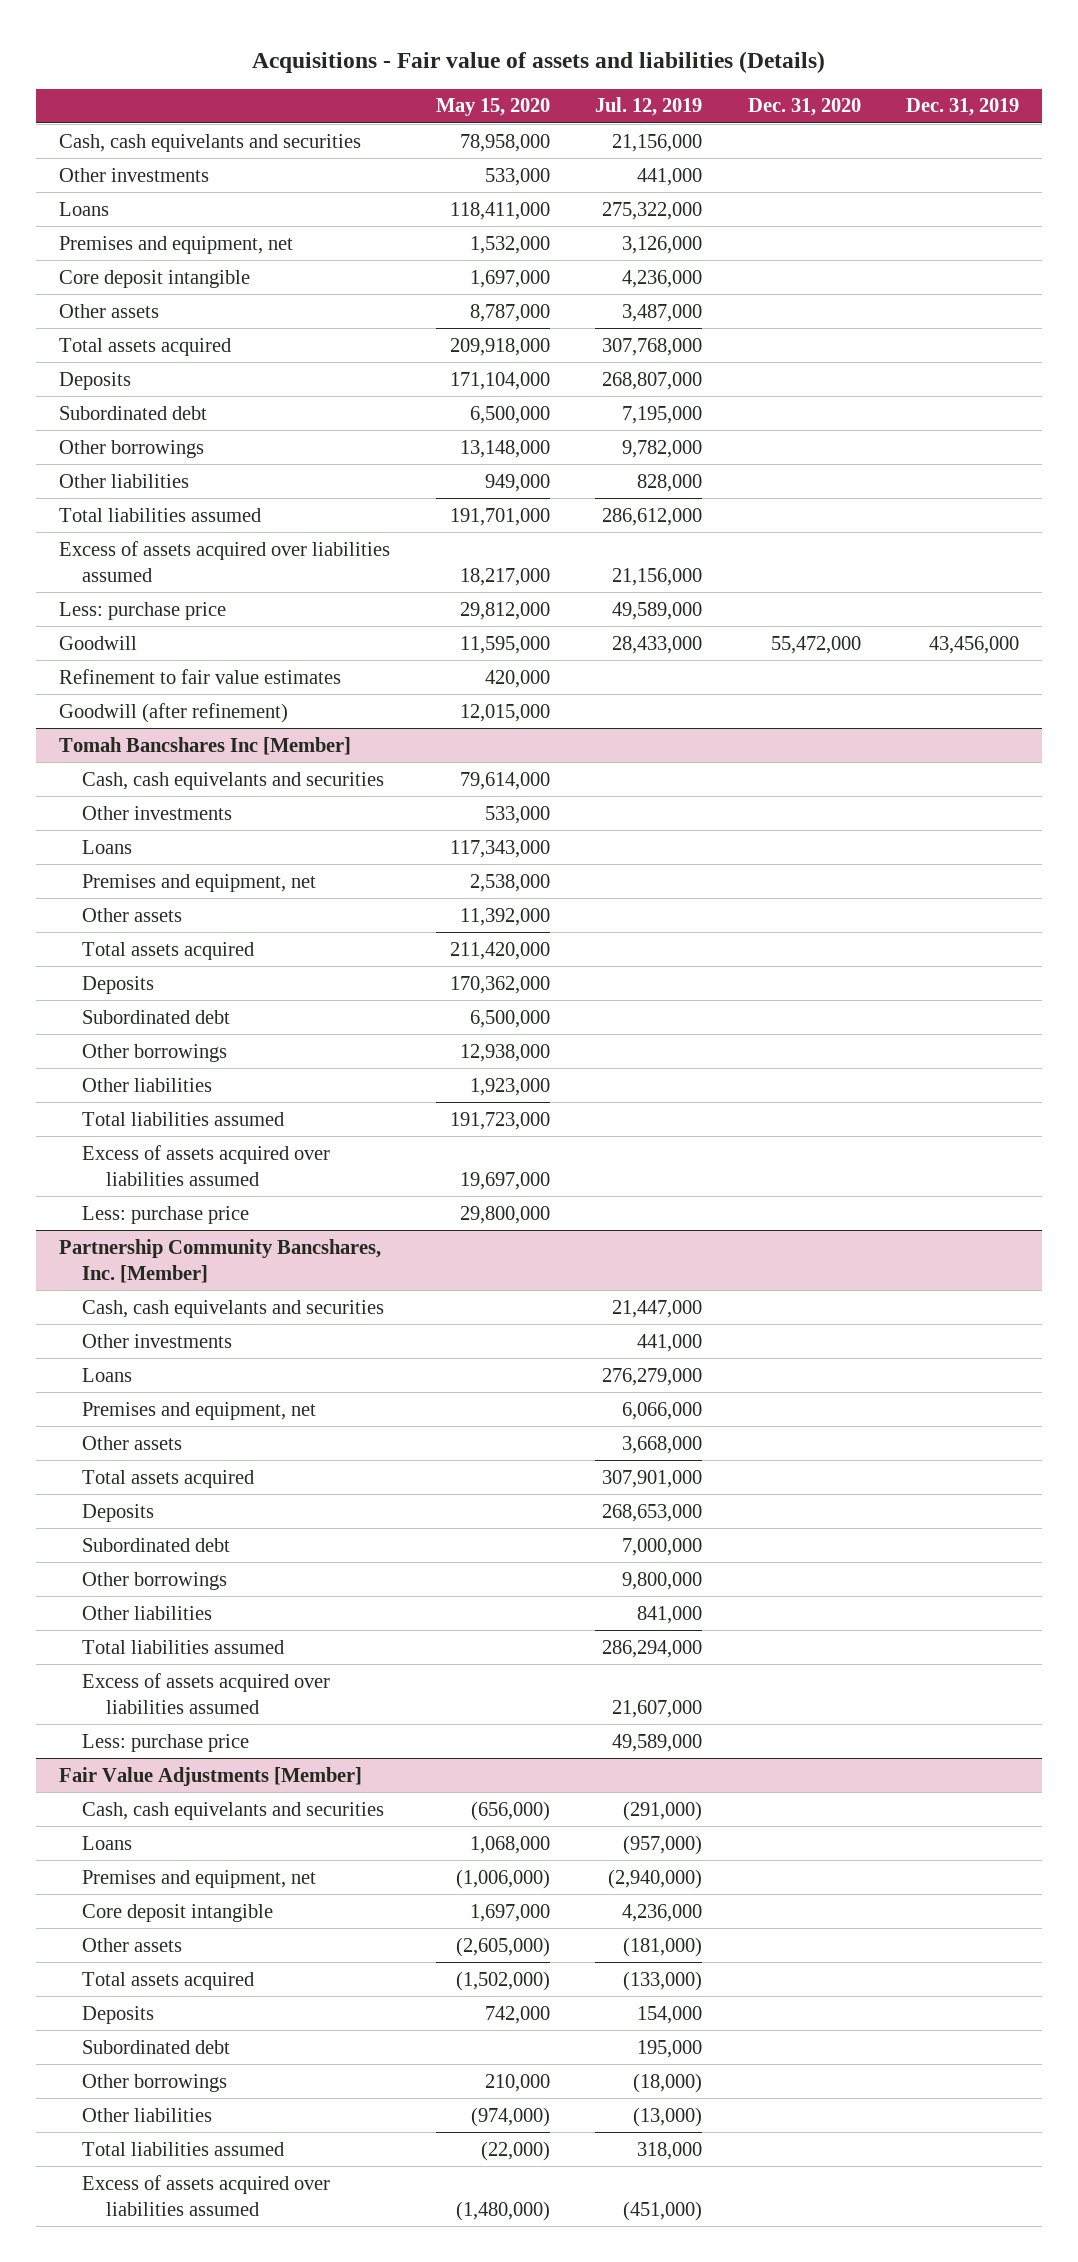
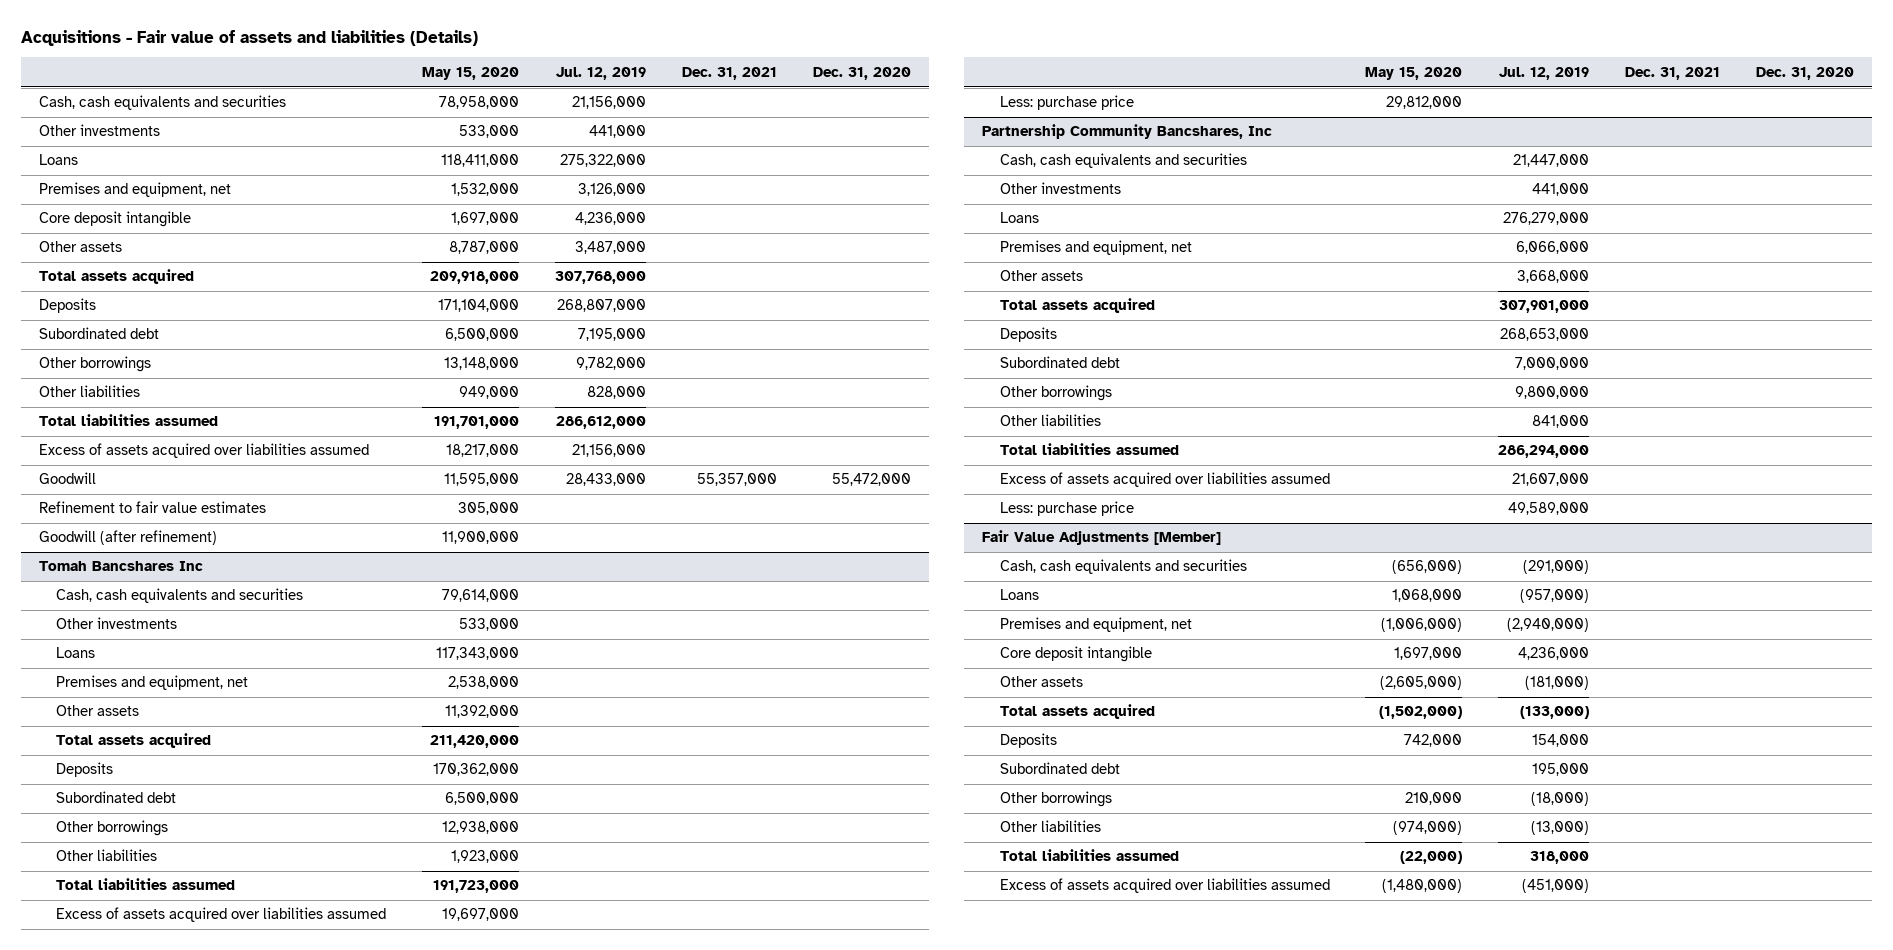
[906,98,1020,117] Dec. 31, 2019 -> none
none -> [681,66,777,80] Dec. 31, 2021
[58,133,361,152] Cash, cash equivelants and securities -> [38,95,286,111] Cash, cash equivalents and securities
[58,601,226,620] Less: purchase price -> none
[484,669,550,688] 420,000 -> [457,502,519,516] 305,000
[459,703,550,722] 12,015,000 -> [441,531,519,545] 11,900,000
[58,736,351,755] Tomah Bancshares Inc [Member] -> [38,561,203,572] Tomah Bancshares Inc
[82,771,385,790] Cash, cash equivelants and securities -> [56,588,304,604] Cash, cash equivalents and securities
[459,1205,550,1224] 29,800,000 -> [1386,96,1463,110] 29,812,000
[58,1238,381,1283] Partnership Community Bancshares, Inc. [Member] -> [982,124,1273,140] Partnership Community Bancshares, Inc
[82,1299,385,1318] Cash, cash equivelants and securities -> [999,153,1247,169] Cash, cash equivalents and securities
[82,1801,385,1820] Cash, cash equivelants and securities -> [999,559,1247,575] Cash, cash equivalents and securities

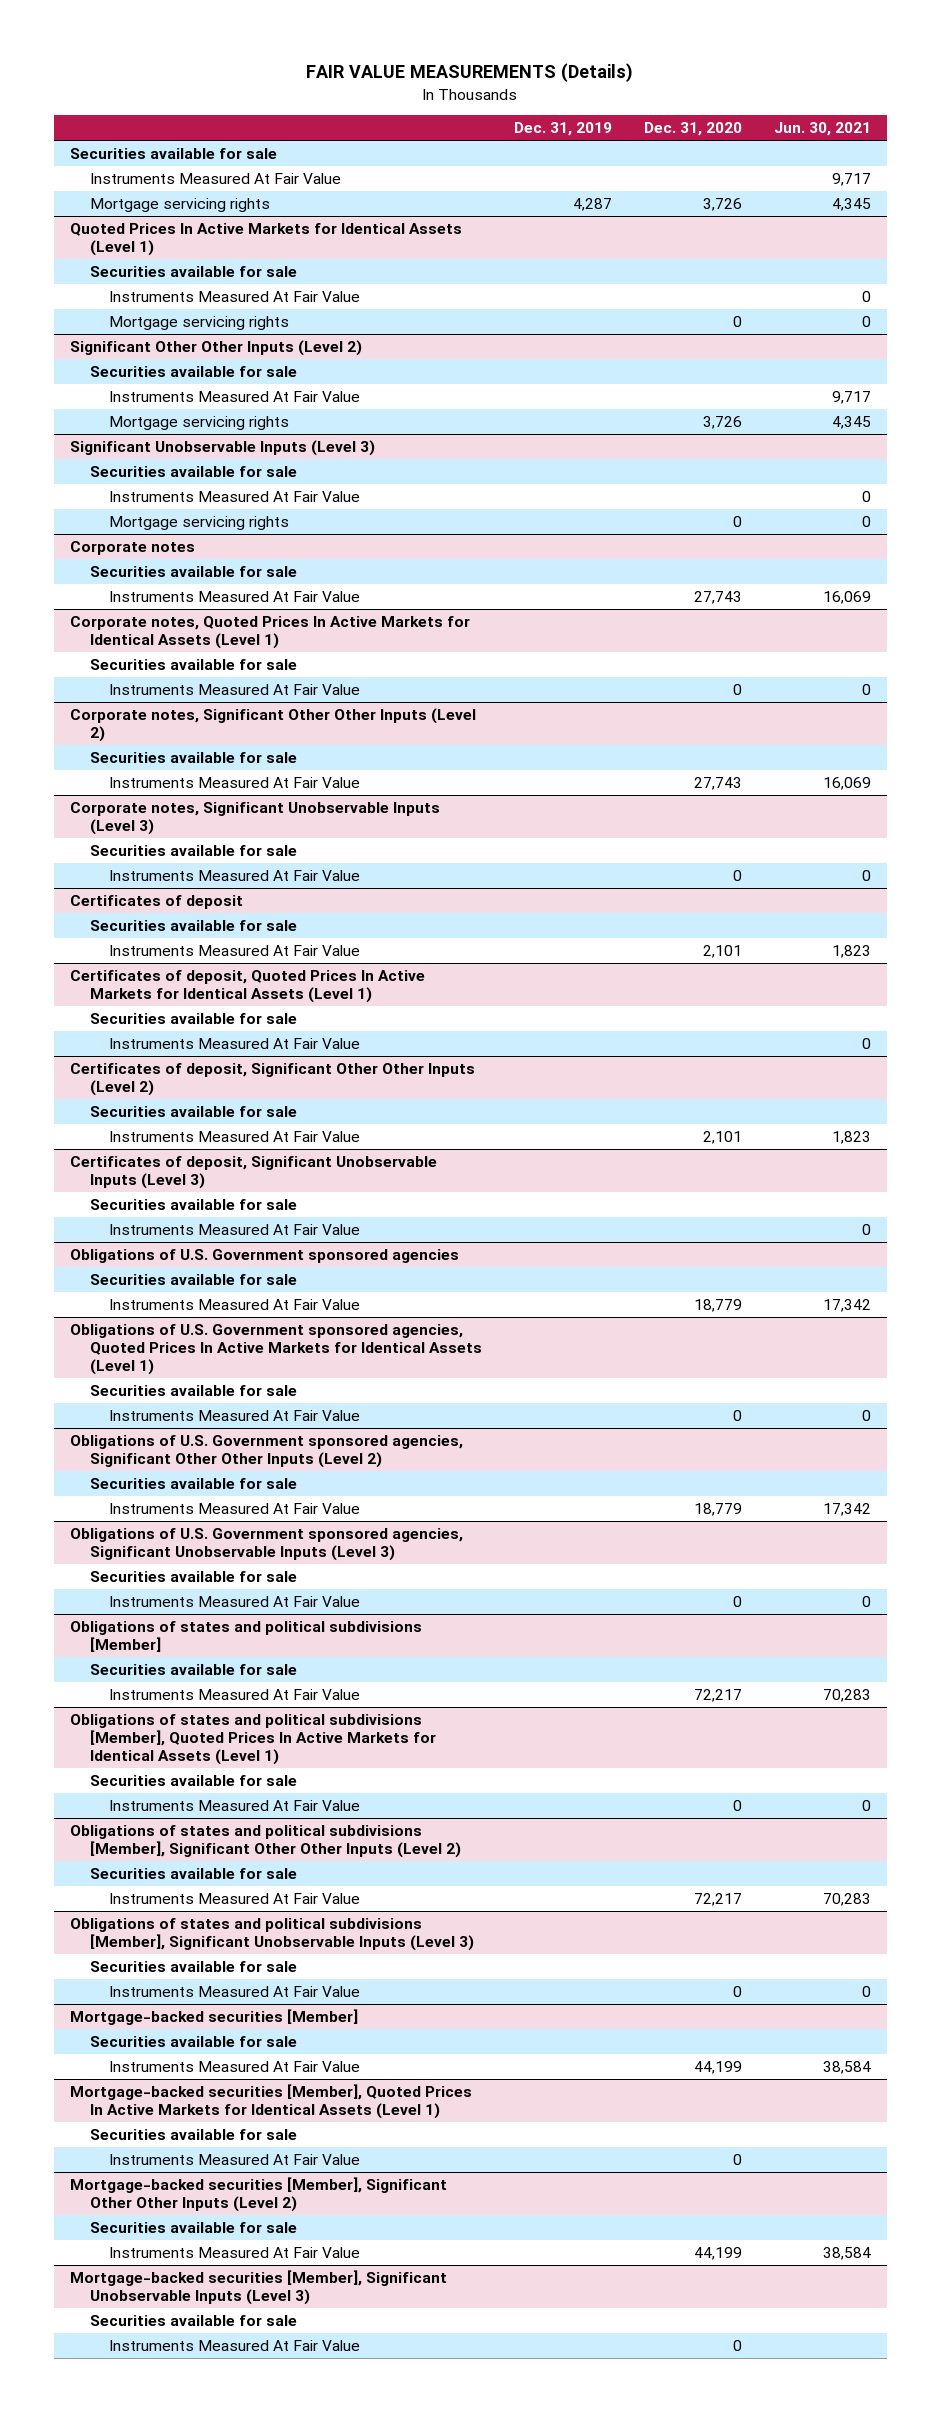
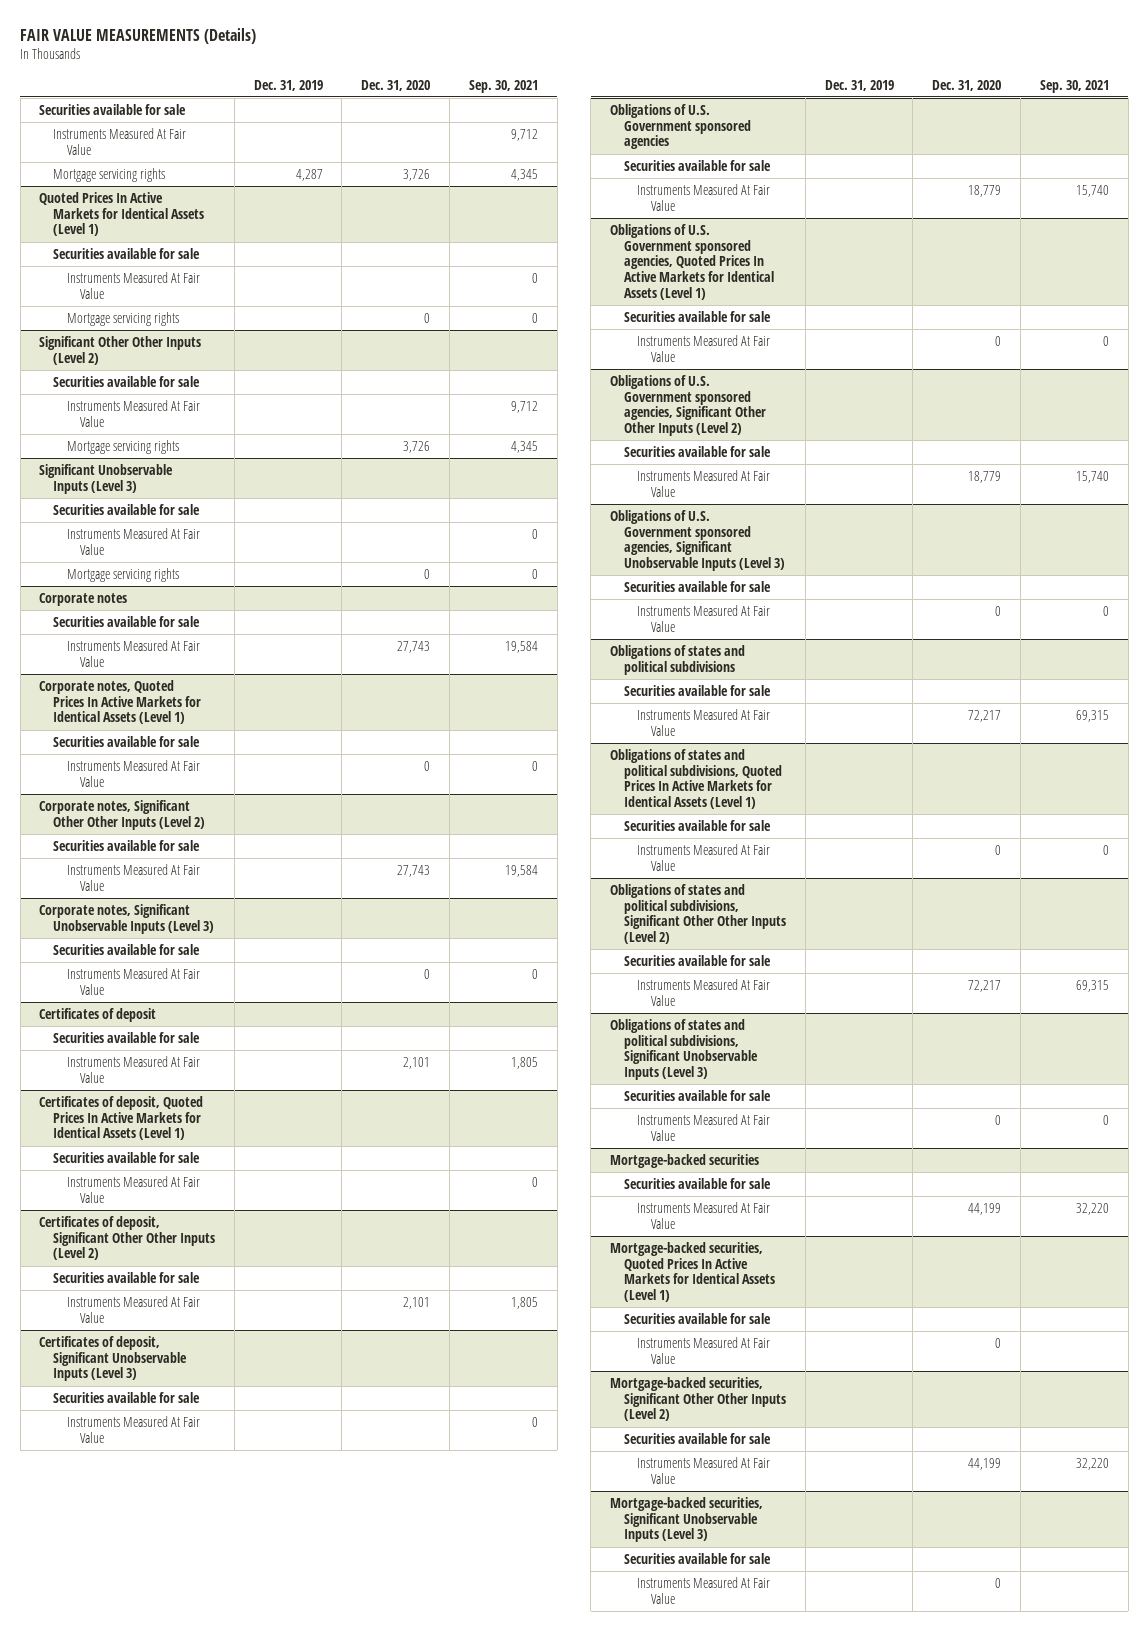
[773,122,871,137] Jun. 30, 2021 -> none
none -> [468,79,538,93] Sep. 30, 2021
[70,1620,423,1653] Obligations of states and political subdivisions [Member] -> [610,644,746,675] Obligations of states and political subdivisions
[70,1713,436,1766] Obligations of states and political subdivisions [Member], Quoted Prices In Active Markets for Identical Assets (Level 1) -> [610,748,782,810] Obligations of states and political subdivisions, Quoted Prices In Active Markets for Identical Assets (Level 1)
[70,1824,461,1859] Obligations of states and political subdivisions [Member], Significant Other Other Inputs (Level 2) -> [610,883,786,945] Obligations of states and political subdivisions, Significant Other Other Inputs (Level 2)
[70,1917,474,1952] Obligations of states and political subdivisions [Member], Significant Unobservable Inputs (Level 3) -> [610,1018,758,1081] Obligations of states and political subdivisions, Significant Unobservable Inputs (Level 3)
[70,2008,359,2025] Mortgage-backed securities [Member] -> [610,1153,760,1168] Mortgage-backed securities
[70,2083,473,2120] Mortgage-backed securities [Member], Quoted Prices In Active Markets for Identical Assets (Level 1) -> [610,1241,775,1303] Mortgage-backed securities, Quoted Prices In Active Markets for Identical Assets (Level 1)
[70,2176,448,2213] Mortgage-backed securities [Member], Significant Other Other Inputs (Level 2) -> [610,1376,786,1422] Mortgage-backed securities, Significant Other Other Inputs (Level 2)
[70,2269,448,2306] Mortgage-backed securities [Member], Significant Unobservable Inputs (Level 3) -> [610,1496,764,1543] Mortgage-backed securities, Significant Unobservable Inputs (Level 3)

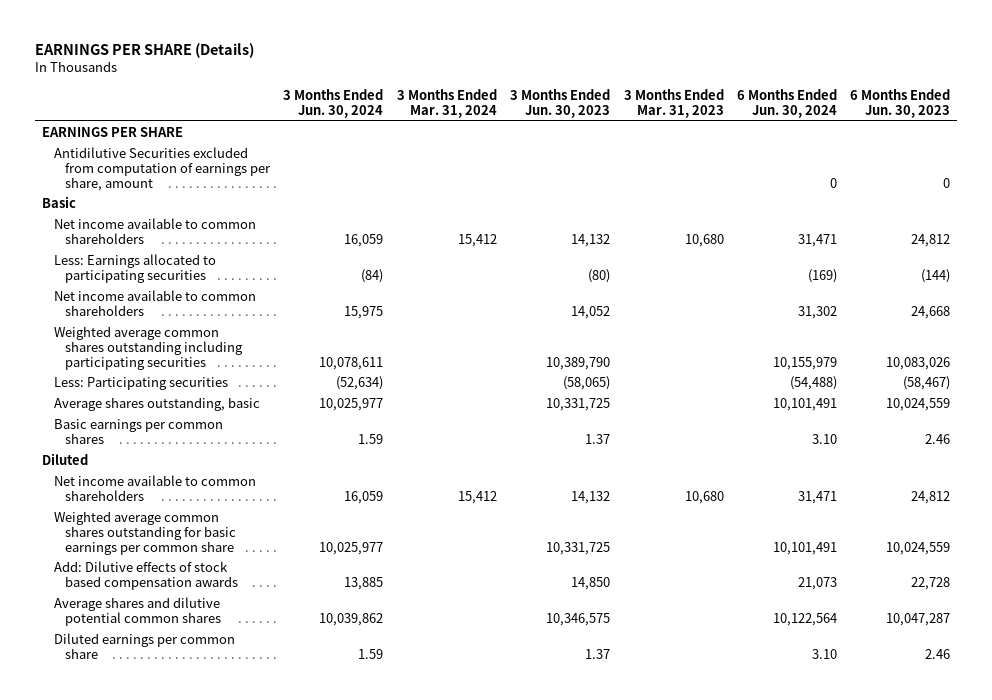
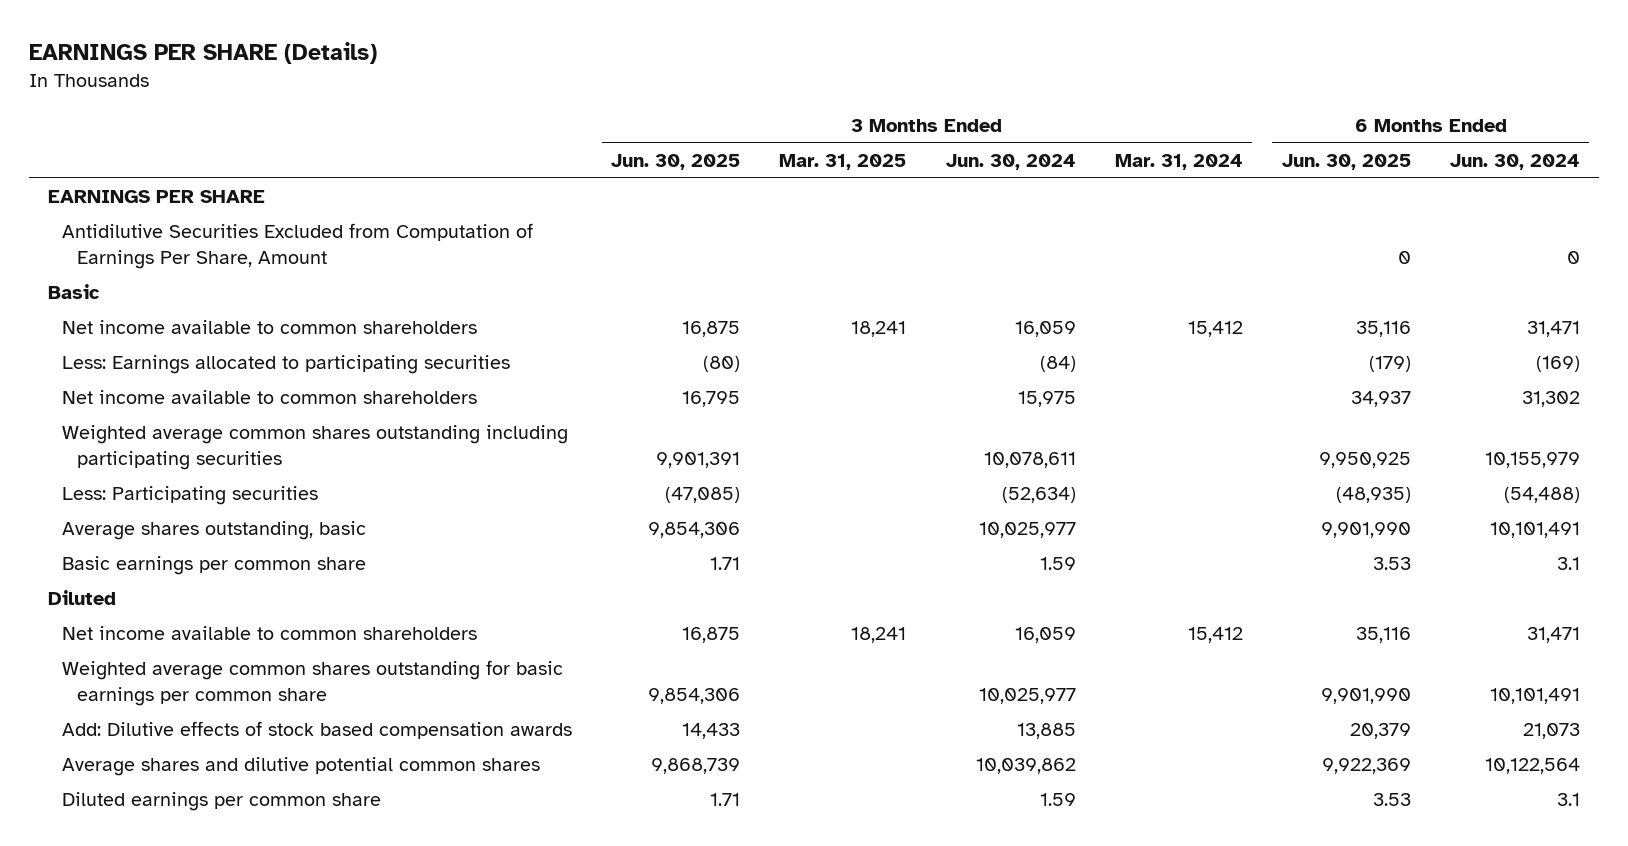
[510,89,611,119] 3 Months Ended Jun. 30, 2023 -> none
[623,89,724,119] 3 Months Ended Mar. 31, 2023 -> none
[850,89,951,119] 6 Months Ended Jun. 30, 2023 -> none
none -> [611,154,741,171] Jun. 30, 2025
none -> [779,154,907,171] Mar. 31, 2025
none -> [1281,154,1411,171] Jun. 30, 2025
[53,147,272,191] Antidilutive Securities excluded from computation of earnings per share, amount -> [62,223,534,270] Antidilutive Securities Excluded from Computation of Earnings Per Share, Amount
[53,419,223,444] Basic earnings per common shares -> [62,556,367,576] Basic earnings per common share
[812,433,838,444] 3.10 -> [1556,557,1580,571] 3.1
[812,648,838,659] 3.10 -> [1556,793,1580,807] 3.1

